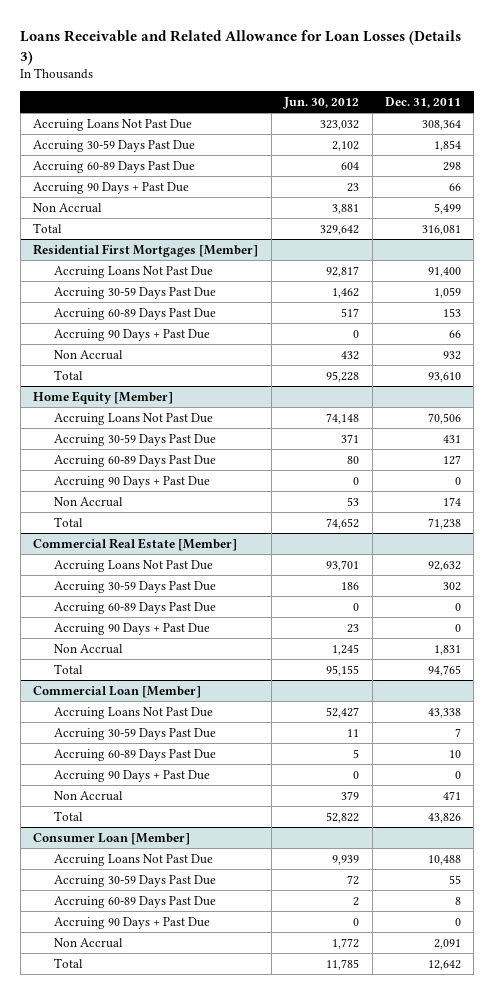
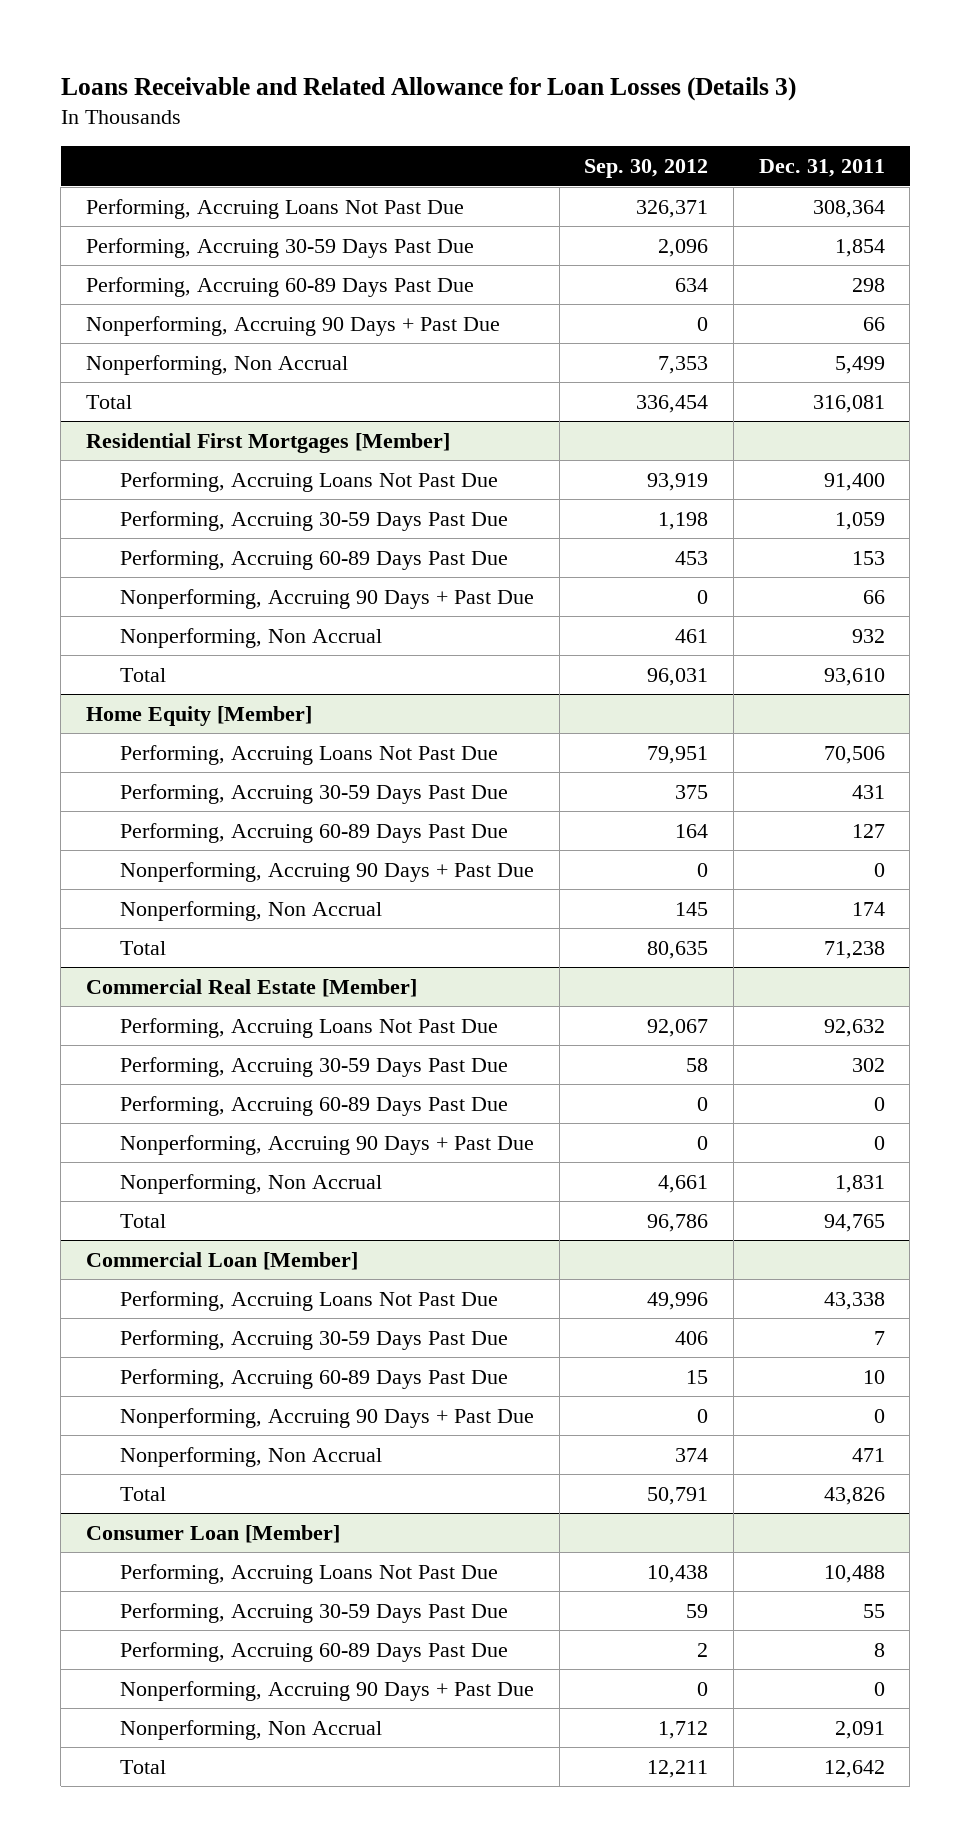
[283,97,360,110] Jun. 30, 2012 -> none
none -> [584,159,709,179] Sep. 30, 2012
[33,118,193,131] Accruing Loans Not Past Due -> [85,198,464,219] Performing, Accruing Loans Not Past Due
[33,139,196,152] Accruing 30-59 Days Past Due -> [85,237,474,258] Performing, Accruing 30-59 Days Past Due
[33,160,196,173] Accruing 60-89 Days Past Due -> [85,276,474,297] Performing, Accruing 60-89 Days Past Due
[33,181,190,194] Accruing 90 Days + Past Due -> [85,315,500,336] Nonperforming, Accruing 90 Days + Past Due
[33,202,103,213] Non Accrual -> [85,354,348,375] Nonperforming, Non Accrual
[53,265,213,278] Accruing Loans Not Past Due -> [120,471,499,492] Performing, Accruing Loans Not Past Due
[53,286,216,299] Accruing 30-59 Days Past Due -> [120,510,509,531] Performing, Accruing 30-59 Days Past Due
[53,307,216,320] Accruing 60-89 Days Past Due -> [120,549,509,570] Performing, Accruing 60-89 Days Past Due
[53,328,210,341] Accruing 90 Days + Past Due -> [120,588,535,609] Nonperforming, Accruing 90 Days + Past Due
[53,349,123,360] Non Accrual -> [120,627,383,648] Nonperforming, Non Accrual
[53,412,213,425] Accruing Loans Not Past Due -> [120,744,499,765] Performing, Accruing Loans Not Past Due
[53,433,216,446] Accruing 30-59 Days Past Due -> [120,783,509,804] Performing, Accruing 30-59 Days Past Due
[53,454,216,467] Accruing 60-89 Days Past Due -> [120,822,509,843] Performing, Accruing 60-89 Days Past Due
[53,475,210,488] Accruing 90 Days + Past Due -> [120,861,535,882] Nonperforming, Accruing 90 Days + Past Due
[53,496,123,507] Non Accrual -> [120,900,383,921] Nonperforming, Non Accrual
[53,559,213,572] Accruing Loans Not Past Due -> [120,1017,499,1038] Performing, Accruing Loans Not Past Due
[53,580,216,593] Accruing 30-59 Days Past Due -> [120,1056,509,1077] Performing, Accruing 30-59 Days Past Due
[53,601,216,614] Accruing 60-89 Days Past Due -> [120,1095,509,1116] Performing, Accruing 60-89 Days Past Due
[53,622,210,635] Accruing 90 Days + Past Due -> [120,1134,535,1155] Nonperforming, Accruing 90 Days + Past Due
[53,643,123,654] Non Accrual -> [120,1173,383,1194] Nonperforming, Non Accrual
[53,706,213,719] Accruing Loans Not Past Due -> [120,1290,499,1311] Performing, Accruing Loans Not Past Due
[53,727,216,740] Accruing 30-59 Days Past Due -> [120,1329,509,1350] Performing, Accruing 30-59 Days Past Due
[53,748,216,761] Accruing 60-89 Days Past Due -> [120,1368,509,1389] Performing, Accruing 60-89 Days Past Due
[53,769,210,782] Accruing 90 Days + Past Due -> [120,1407,535,1428] Nonperforming, Accruing 90 Days + Past Due
[53,790,123,801] Non Accrual -> [120,1446,383,1467] Nonperforming, Non Accrual
[53,853,213,866] Accruing Loans Not Past Due -> [120,1563,499,1584] Performing, Accruing Loans Not Past Due
[53,874,216,887] Accruing 30-59 Days Past Due -> [120,1602,509,1623] Performing, Accruing 30-59 Days Past Due
[53,895,216,908] Accruing 60-89 Days Past Due -> [120,1641,509,1662] Performing, Accruing 60-89 Days Past Due
[53,916,210,929] Accruing 90 Days + Past Due -> [120,1680,535,1701] Nonperforming, Accruing 90 Days + Past Due
[53,937,123,948] Non Accrual -> [120,1719,383,1740] Nonperforming, Non Accrual

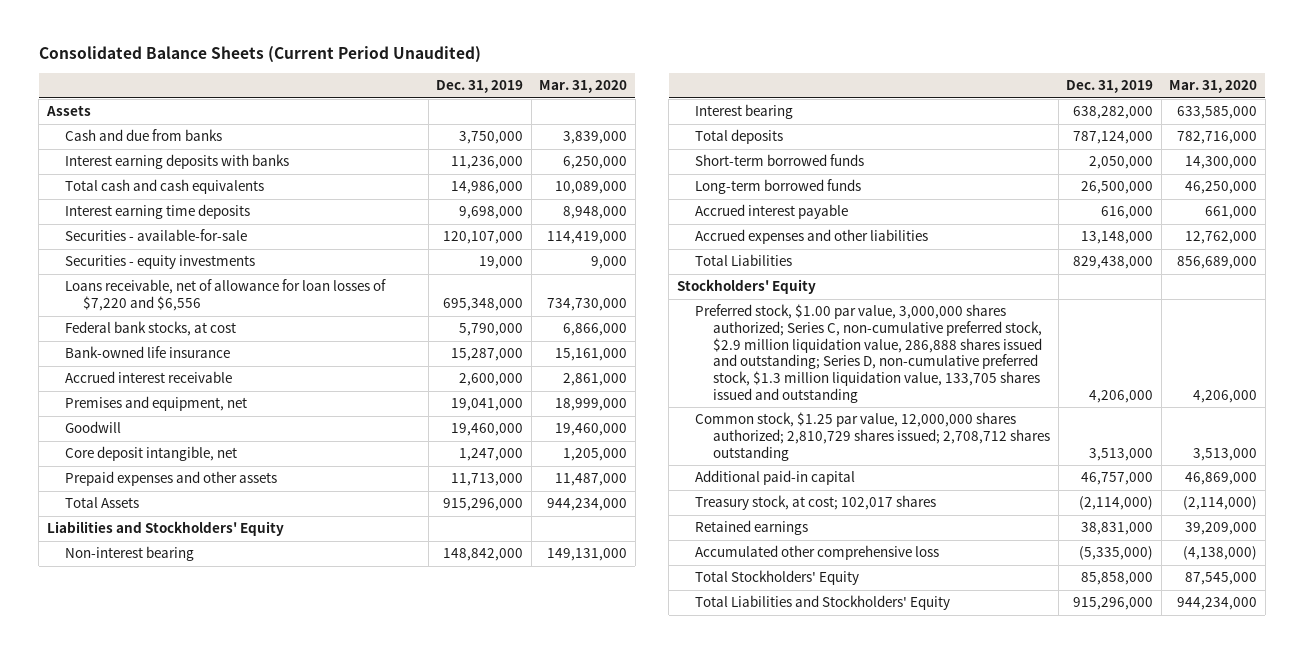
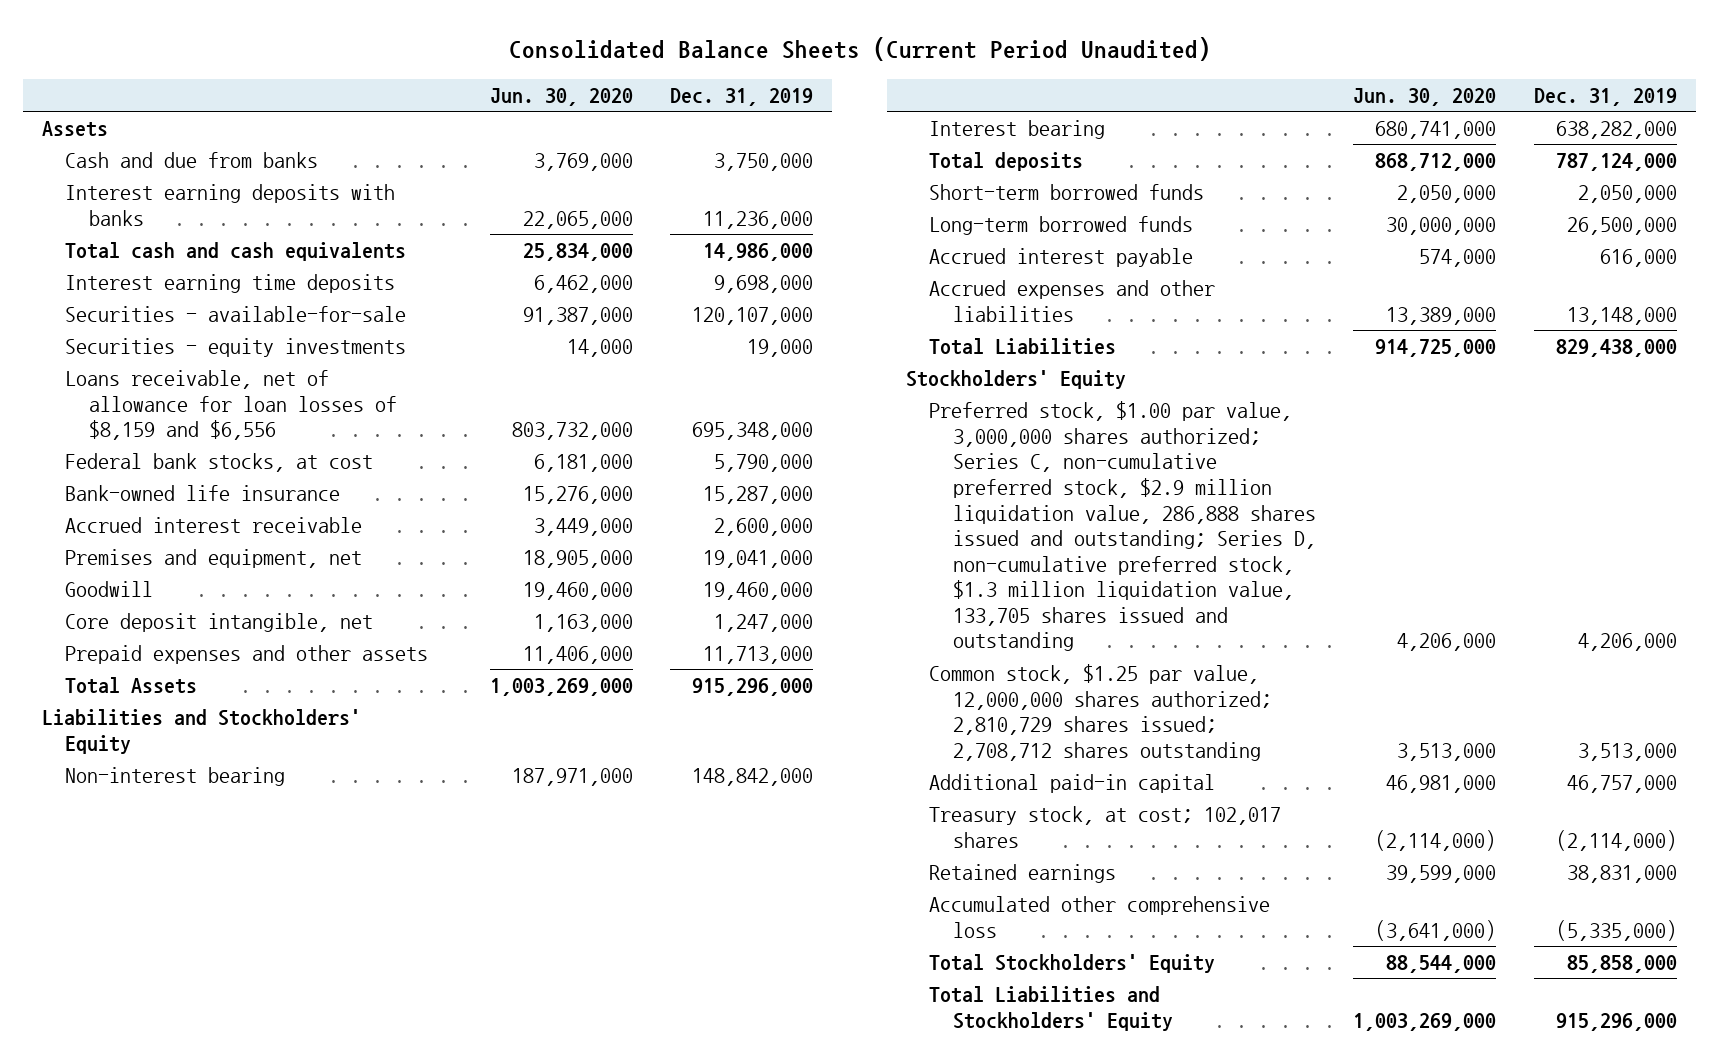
[539,80,628,94] Mar. 31, 2020 -> none
none -> [489,88,633,107] Jun. 30, 2020
[64,279,386,312] Loans receivable, net of allowance for loan losses of $7,220 and $6,556 -> [65,370,397,441] Loans receivable, net of allowance for loan losses of $8,159 and $6,556

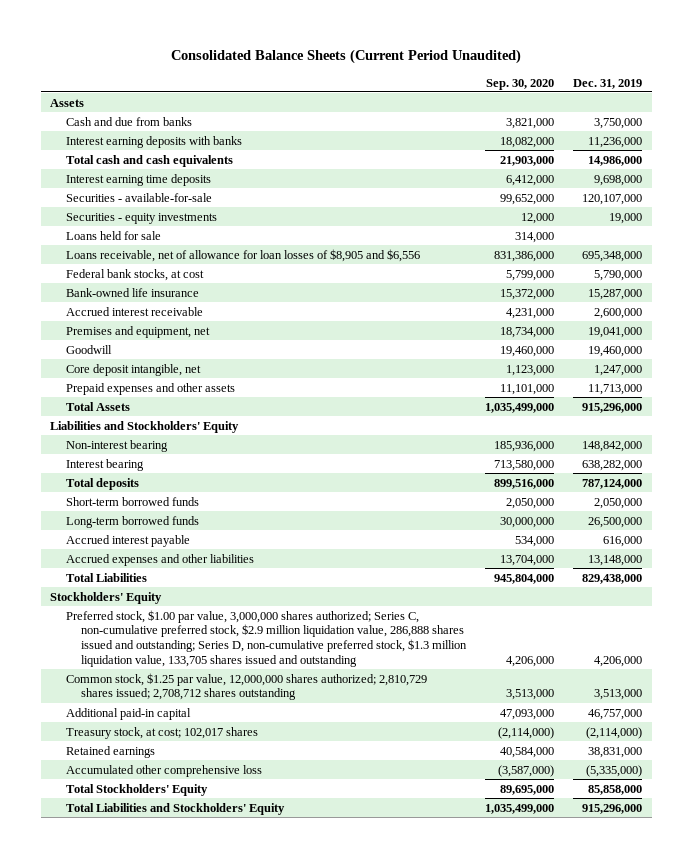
[489,88,633,107] Jun. 30, 2020 -> none
none -> [486,78,555,90] Sep. 30, 2020
none -> [65,230,161,240] Loans held for sale
[65,370,397,441] Loans receivable, net of allowance for loan losses of $8,159 and $6,556 -> [65,248,420,262] Loans receivable, net of allowance for loan losses of $8,905 and $6,556

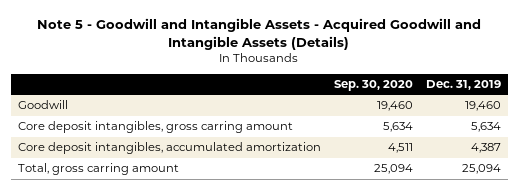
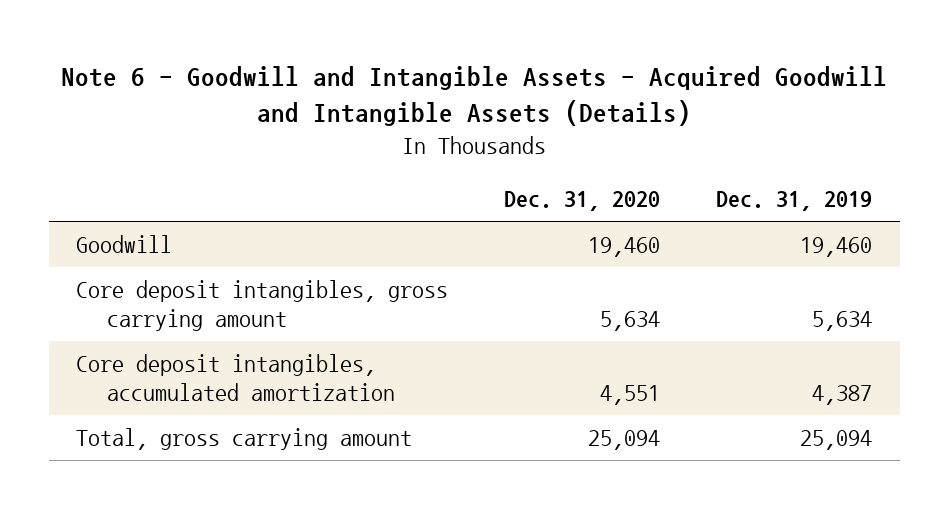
[37,17,482,50] Note 5 - Goodwill and Intangible Assets - Acquired Goodwill and Intangible Assets (Details) -> [61,65,888,127] Note 6 - Goodwill and Intangible Assets - Acquired Goodwill and Intangible Assets (Details)
[333,80,413,92] Sep. 30, 2020 -> none
none -> [504,191,661,212] Dec. 31, 2020
[17,121,293,134] Core deposit intangibles, gross carring amount -> [76,280,449,331] Core deposit intangibles, gross carrying amount
[17,163,179,176] Total, gross carring amount -> [76,428,413,451] Total, gross carrying amount

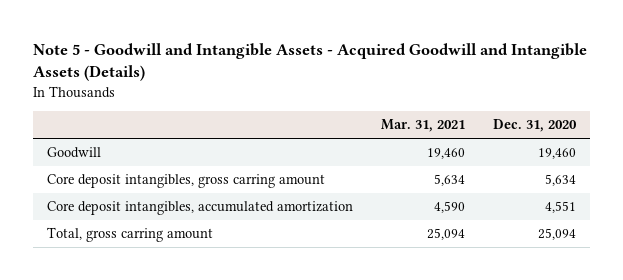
[61,65,888,127] Note 6 - Goodwill and Intangible Assets - Acquired Goodwill and Intangible Assets (Details) -> [32,43,587,82] Note 5 - Goodwill and Intangible Assets - Acquired Goodwill and Intangible Assets (Details)
[716,191,873,212] Dec. 31, 2019 -> none
none -> [381,119,466,133] Mar. 31, 2021
[76,280,449,331] Core deposit intangibles, gross carrying amount -> [46,174,325,189] Core deposit intangibles, gross carring amount
[76,428,413,451] Total, gross carrying amount -> [46,227,213,243] Total, gross carring amount

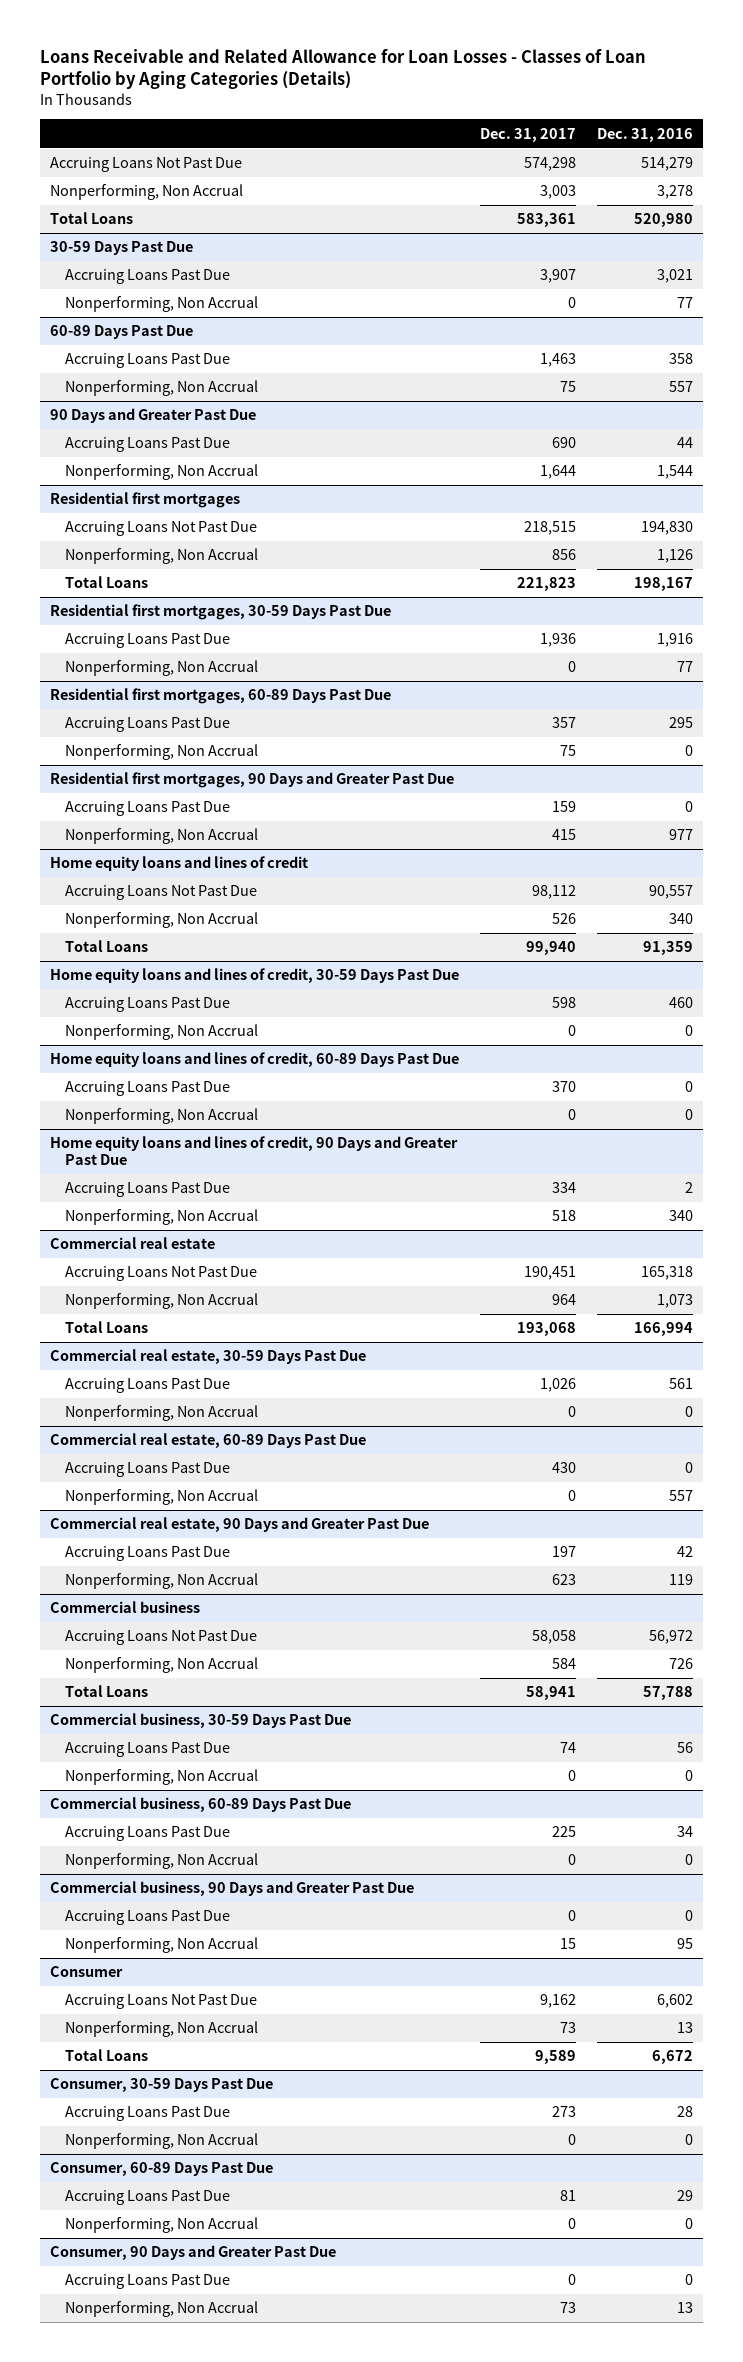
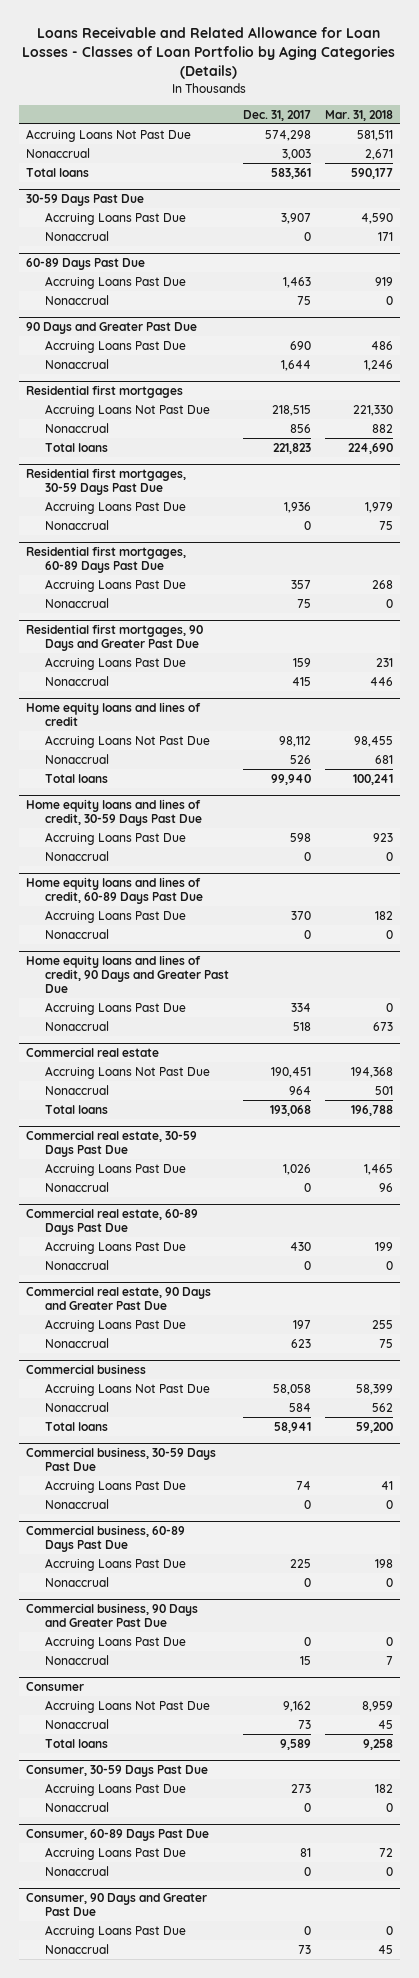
[596,127,693,142] Dec. 31, 2016 -> none
none -> [324,109,393,121] Mar. 31, 2018
[50,184,244,201] Nonperforming, Non Accrual -> [26,147,91,158] Nonaccrual
[50,212,134,225] Total Loans -> [26,167,90,177] Total loans
[64,296,258,313] Nonperforming, Non Accrual -> [44,230,109,241] Nonaccrual
[64,380,258,397] Nonperforming, Non Accrual -> [44,294,109,305] Nonaccrual
[64,464,258,481] Nonperforming, Non Accrual -> [44,358,109,369] Nonaccrual
[64,548,258,565] Nonperforming, Non Accrual -> [44,422,109,433] Nonaccrual
[64,576,148,589] Total Loans -> [44,442,108,452] Total loans
[64,660,258,677] Nonperforming, Non Accrual -> [44,519,109,530] Nonaccrual
[64,744,258,761] Nonperforming, Non Accrual -> [44,597,109,608] Nonaccrual
[64,828,258,845] Nonperforming, Non Accrual -> [44,675,109,686] Nonaccrual
[64,912,258,929] Nonperforming, Non Accrual -> [44,753,109,764] Nonaccrual
[64,940,148,953] Total Loans -> [44,773,108,783] Total loans
[64,1024,258,1041] Nonperforming, Non Accrual -> [44,850,109,861] Nonaccrual
[64,1108,258,1125] Nonperforming, Non Accrual -> [44,928,109,939] Nonaccrual
[64,1209,258,1226] Nonperforming, Non Accrual -> [44,1020,109,1031] Nonaccrual
[64,1293,258,1310] Nonperforming, Non Accrual -> [44,1084,109,1095] Nonaccrual
[64,1321,148,1334] Total Loans -> [44,1104,108,1114] Total loans
[64,1405,258,1422] Nonperforming, Non Accrual -> [44,1181,109,1192] Nonaccrual
[64,1489,258,1506] Nonperforming, Non Accrual -> [44,1259,109,1270] Nonaccrual
[64,1573,258,1590] Nonperforming, Non Accrual -> [44,1337,109,1348] Nonaccrual
[64,1657,258,1674] Nonperforming, Non Accrual -> [44,1401,109,1412] Nonaccrual
[64,1685,148,1698] Total Loans -> [44,1421,108,1431] Total loans
[64,1769,258,1786] Nonperforming, Non Accrual -> [44,1498,109,1509] Nonaccrual
[64,1853,258,1870] Nonperforming, Non Accrual -> [44,1576,109,1587] Nonaccrual
[64,1937,258,1954] Nonperforming, Non Accrual -> [44,1654,109,1665] Nonaccrual
[64,2021,258,2038] Nonperforming, Non Accrual -> [44,1718,109,1729] Nonaccrual
[64,2049,148,2062] Total Loans -> [44,1738,108,1748] Total loans
[64,2133,258,2150] Nonperforming, Non Accrual -> [44,1801,109,1812] Nonaccrual
[64,2217,258,2234] Nonperforming, Non Accrual -> [44,1865,109,1876] Nonaccrual
[64,2301,258,2318] Nonperforming, Non Accrual -> [44,1943,109,1954] Nonaccrual

